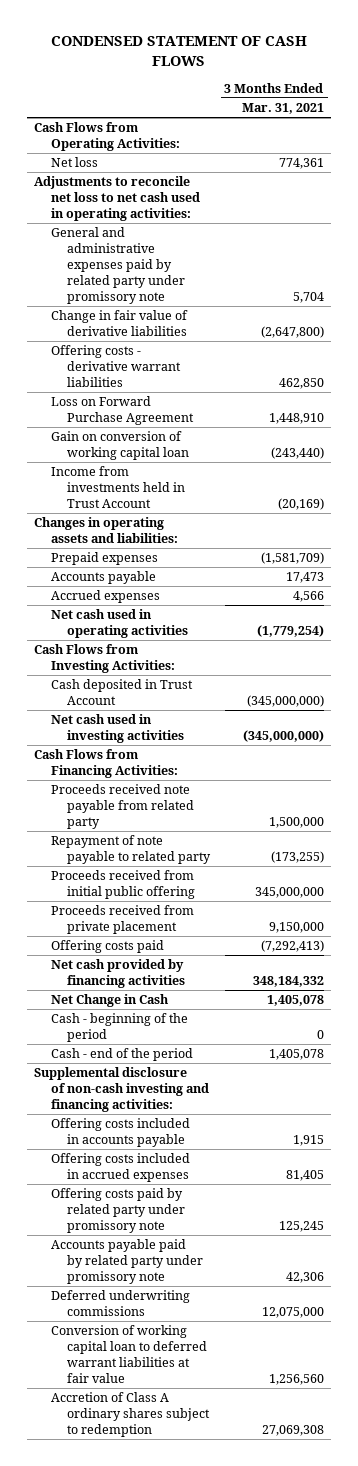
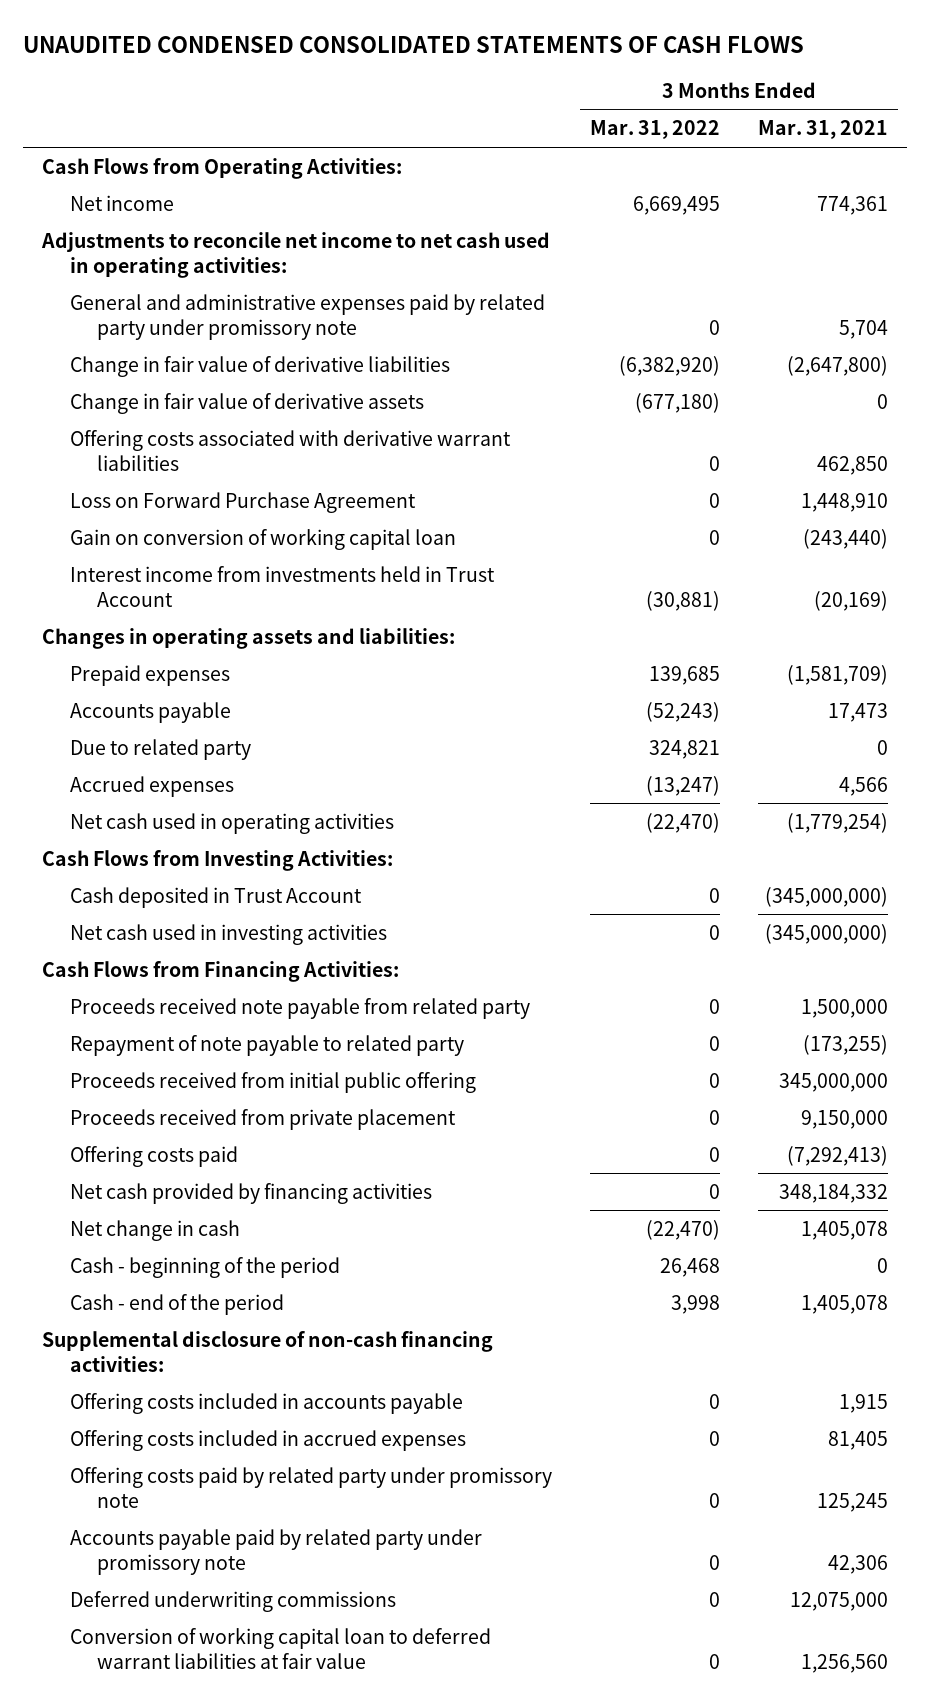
[51,36,308,66] CONDENSED STATEMENT OF CASH FLOWS -> [22,35,804,53] UNAUDITED CONDENSED CONSOLIDATED STATEMENTS OF CASH FLOWS
none -> [589,120,720,140] Mar. 31, 2022
[50,157,98,168] Net loss -> [69,194,174,211] Net income
[34,176,200,222] Adjustments to reconcile net loss to net cash used in operating activities: -> [40,231,550,278] Adjustments to reconcile net income to net cash used in operating activities:
none -> [69,392,424,414] Change in fair value of derivative assets
[50,345,182,388] Offering costs - derivative warrant liabilities -> [69,429,511,471] Offering costs associated with derivative warrant liabilities
[50,466,186,509] Income from investments held in Trust Account -> [69,565,495,607] Interest income from investments held in Trust Account
none -> [69,738,251,760] Due to related party
[50,994,169,1008] Net Change in Cash -> [69,1219,240,1241] Net change in cash
[34,1067,209,1113] Supplemental disclosure of non-cash investing and financing activities: -> [41,1330,493,1372] Supplemental disclosure of non-cash financing activities:
[50,1392,211,1438] Accretion of Class A ordinary shares subject to redemption -> none

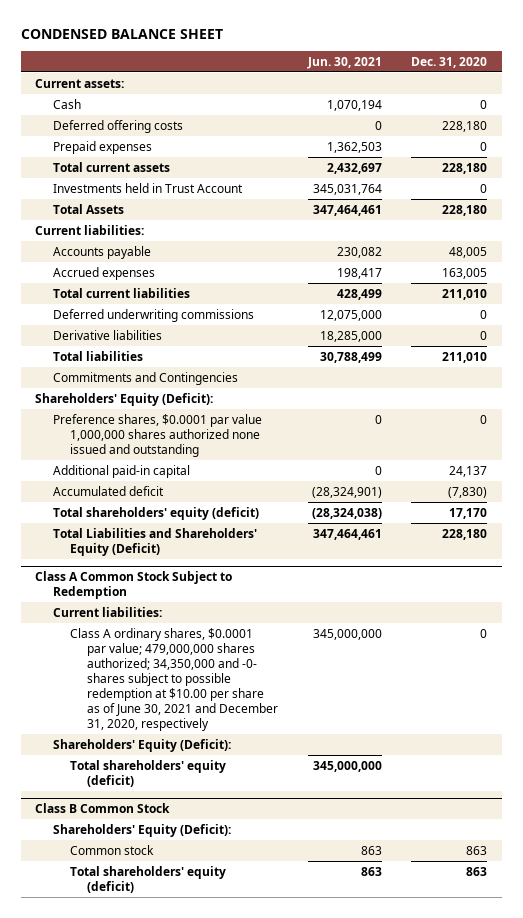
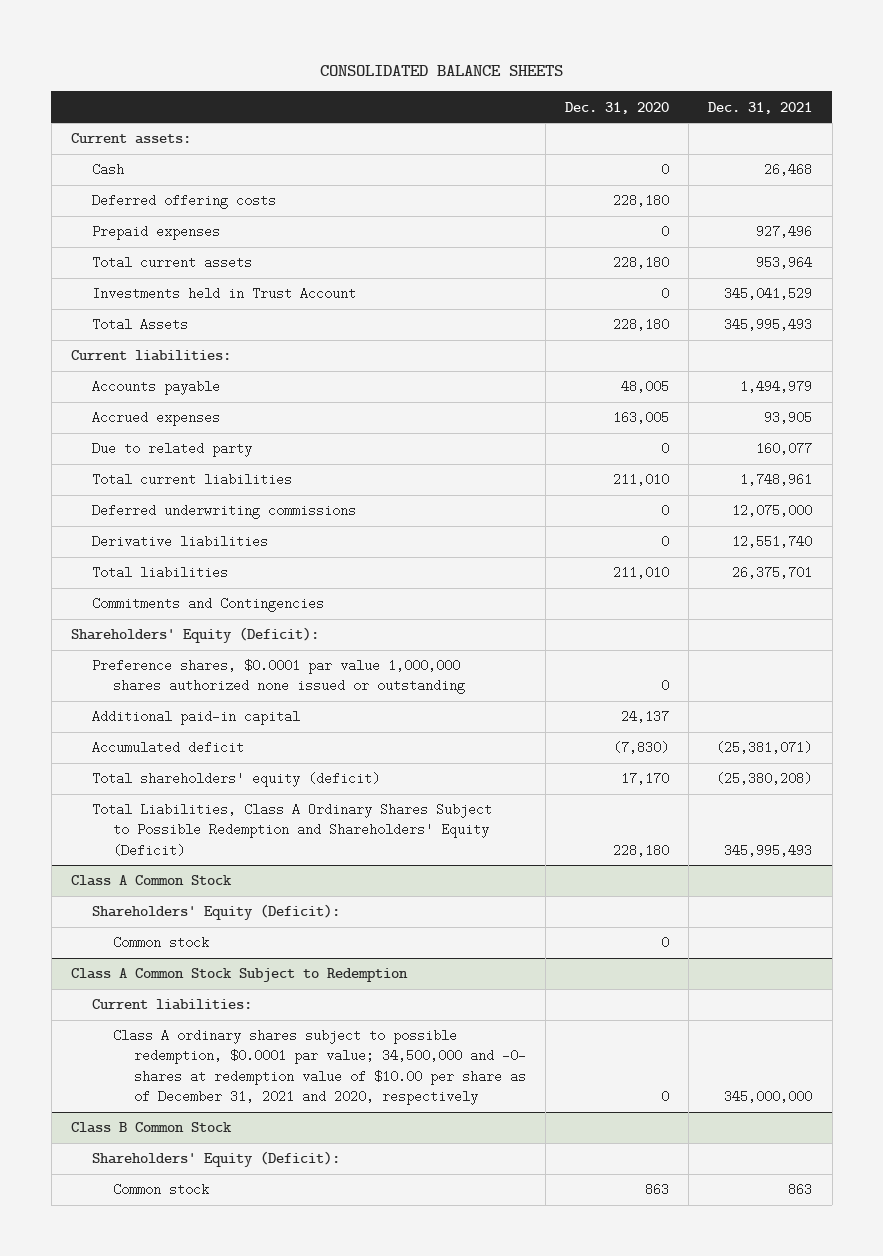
[20,29,223,40] CONDENSED BALANCE SHEET -> [319,64,563,76] CONSOLIDATED BALANCE SHEETS
[306,56,382,69] Jun. 30, 2021 -> none
none -> [708,101,813,114] Dec. 31, 2021
none -> [92,442,253,458] Due to related party
[52,413,262,457] Preference shares, $0.0001 par value 1,000,000 shares authorized none issued and outstanding -> [92,659,465,695] Preference shares, $0.0001 par value 1,000,000 shares authorized none issued or outstanding
[52,527,257,556] Total Liabilities and Shareholders' Equity (Deficit) -> [92,803,493,857] Total Liabilities, Class A Ordinary Shares Subject to Possible Redemption and Shareholders' Equity (Deficit)
none -> [71,875,233,887] Class A Common Stock
none -> [92,904,341,921] Shareholders' Equity (Deficit):
none -> [112,936,209,950] Common stock
[52,738,231,752] Shareholders' Equity (Deficit): -> none
[70,759,227,787] Total shareholders' equity (deficit) -> none
[70,627,279,731] Class A ordinary shares, $0.0001 par value; 479,000,000 shares authorized; 34,350,000 and -0- shares subject to possible redemption at $10.00 per share as of June 30, 2021 and December 31, 2020, respectively -> [112,1029,526,1106] Class A ordinary shares subject to possible redemption, $0.0001 par value; 34,500,000 and -0- shares at redemption value of $10.00 per share as of December 31, 2021 and 2020, respectively
[70,865,227,893] Total shareholders' equity (deficit) -> none

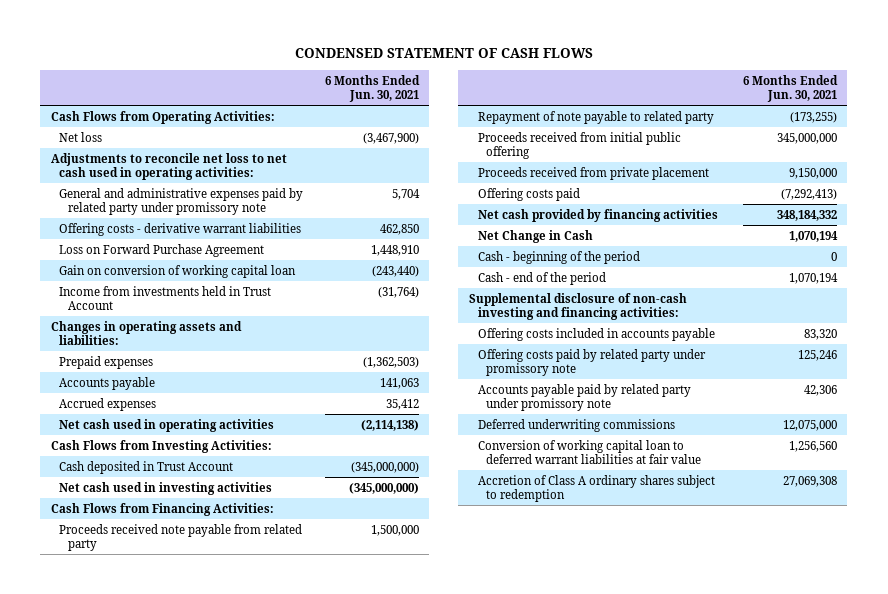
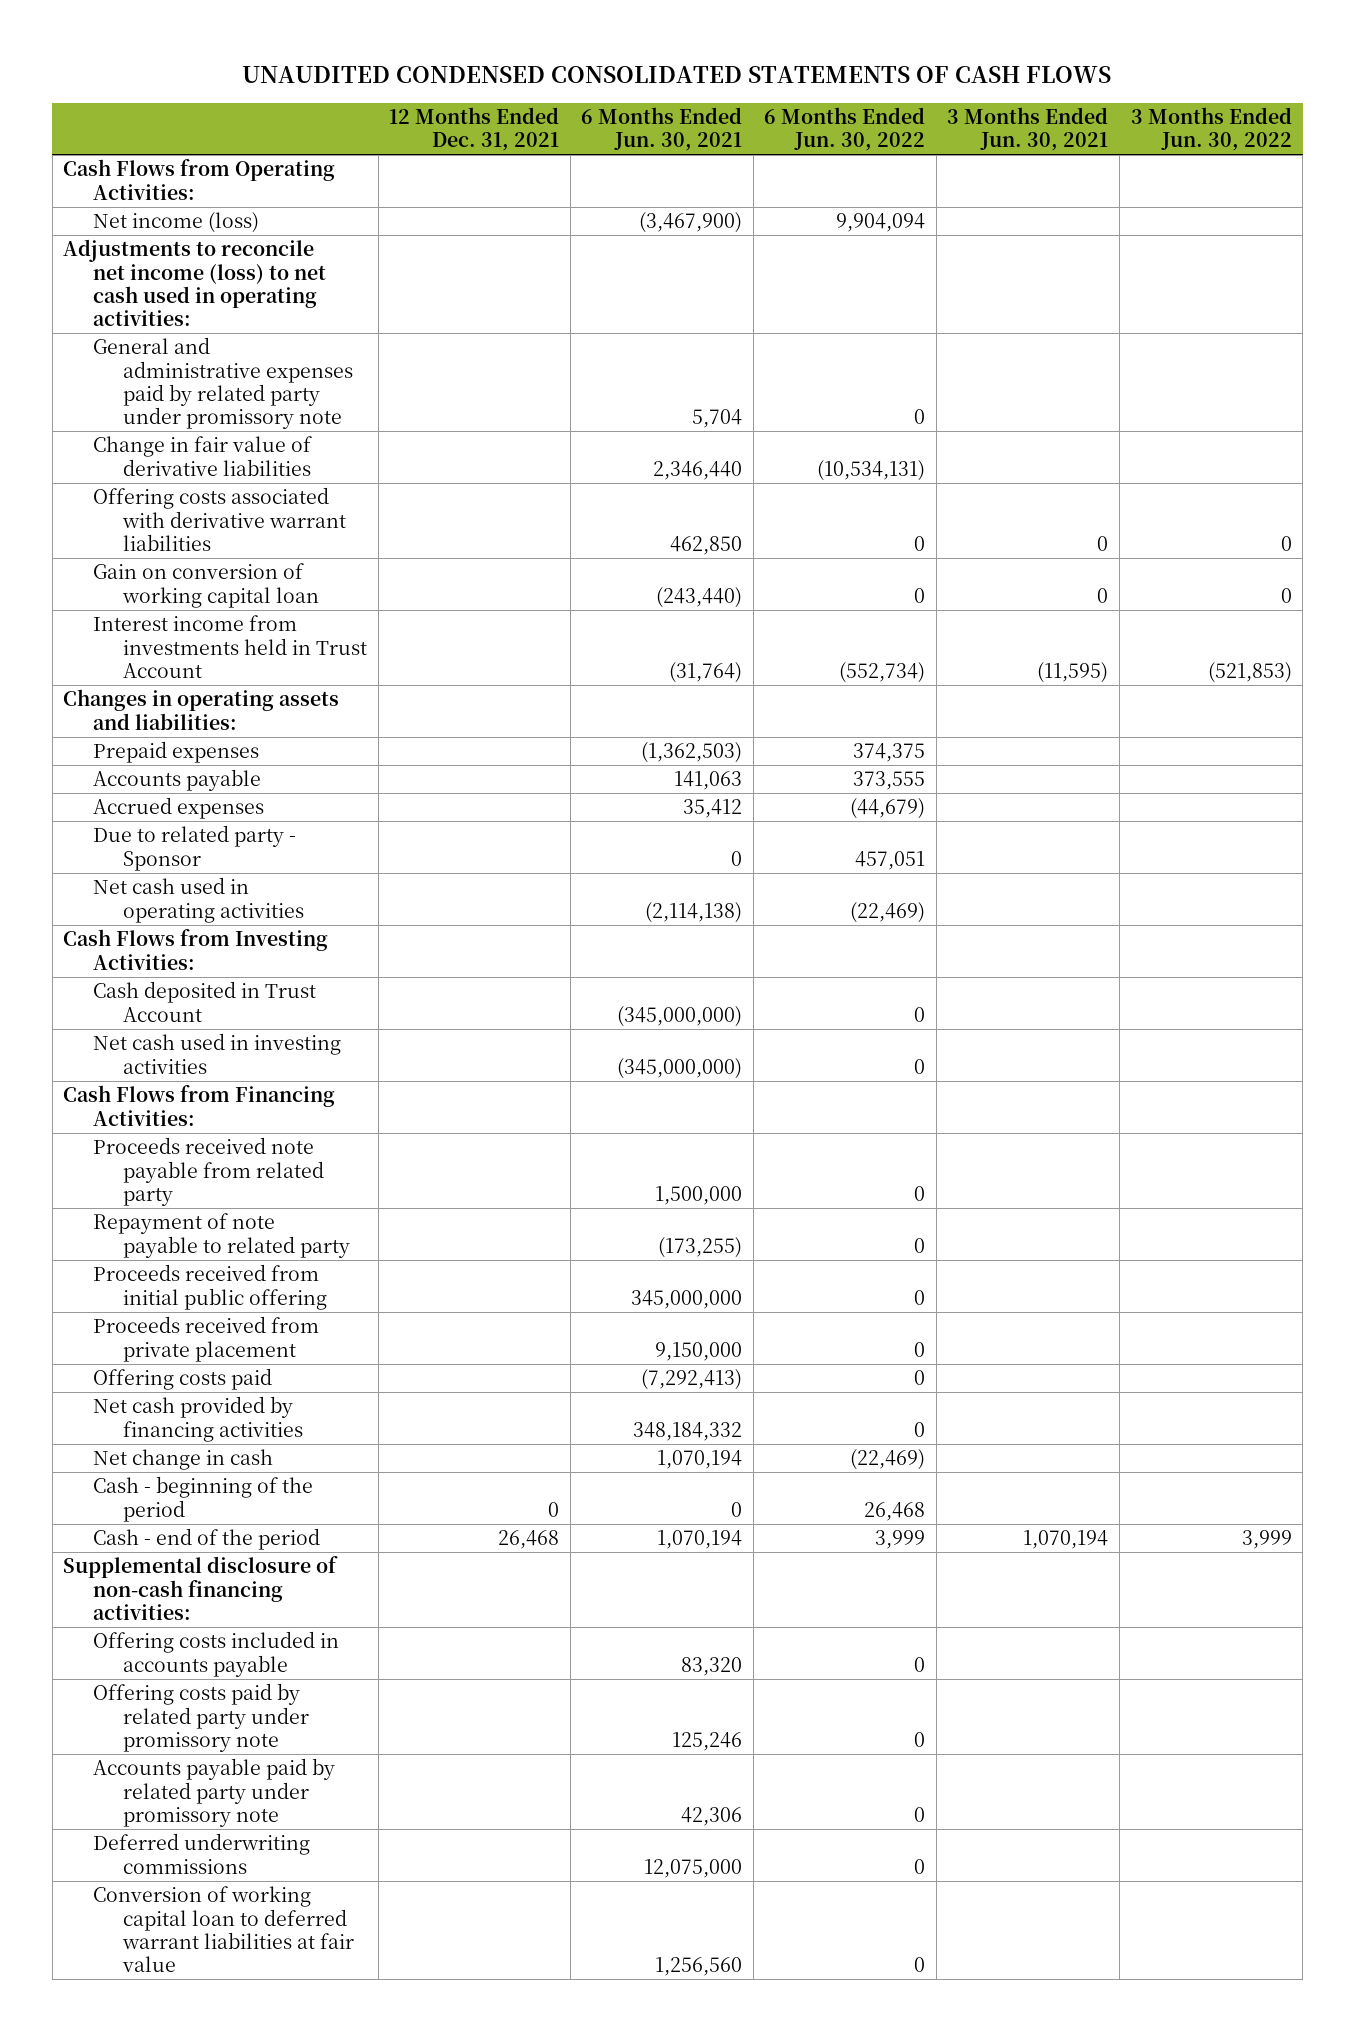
[294,48,593,59] CONDENSED STATEMENT OF CASH FLOWS -> [242,65,1112,83] UNAUDITED CONDENSED CONSOLIDATED STATEMENTS OF CASH FLOWS
none -> [389,107,560,152] 12 Months Ended Dec. 31, 2021
none -> [764,107,926,152] 6 Months Ended Jun. 30, 2022
none -> [947,107,1109,152] 3 Months Ended Jun. 30, 2021
none -> [1130,107,1292,152] 3 Months Ended Jun. 30, 2022
[59,131,103,142] Net loss -> [93,212,260,234] Net income (loss)
[50,152,287,180] Adjustments to reconcile net loss to net cash used in operating activities: -> [63,239,327,327] Adjustments to reconcile net income (loss) to net cash used in operating activities:
[59,243,265,257] Loss on Forward Purchase Agreement -> none
none -> [93,436,313,476] Change in fair value of derivative liabilities
[59,222,302,236] Offering costs - derivative warrant liabilities -> [93,487,347,551] Offering costs associated with derivative warrant liabilities
[59,285,272,310] Income from investments held in Trust Account -> [93,615,368,678] Interest income from investments held in Trust Account
none -> [93,825,297,871] Due to related party - Sponsor
[477,229,593,243] Net Change in Cash -> [93,1449,274,1471] Net change in cash
[469,292,688,320] Supplemental disclosure of non-cash investing and financing activities: -> [63,1556,339,1620] Supplemental disclosure of non-cash financing activities:
[477,474,715,502] Accretion of Class A ordinary shares subject to redemption -> none

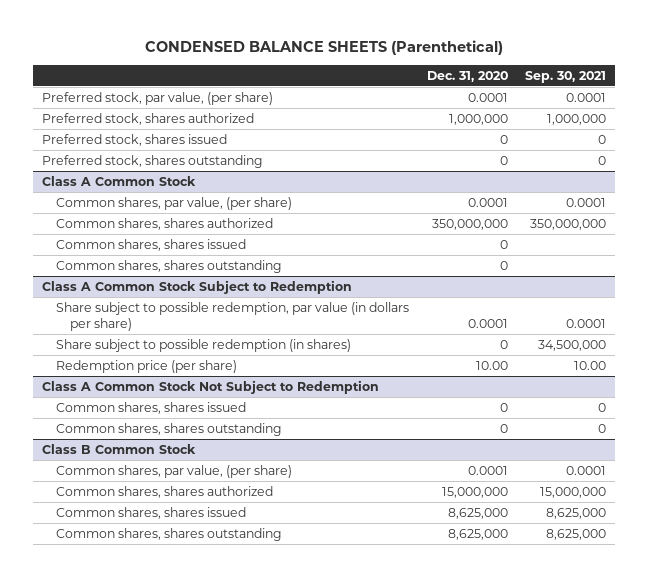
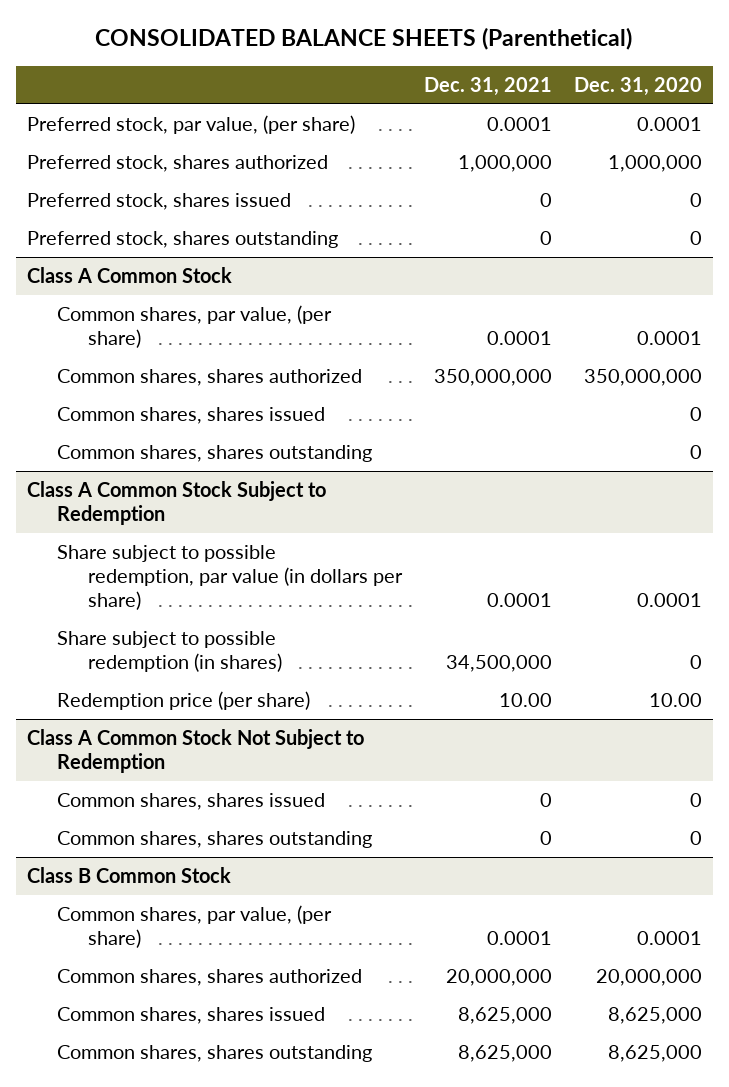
[144,40,503,56] CONDENSED BALANCE SHEETS (Parenthetical) -> [95,27,633,51] CONSOLIDATED BALANCE SHEETS (Parenthetical)
[525,70,607,83] Sep. 30, 2021 -> none
none -> [423,76,552,96] Dec. 31, 2021
[441,486,508,498] 15,000,000 -> [595,968,702,986] 20,000,000

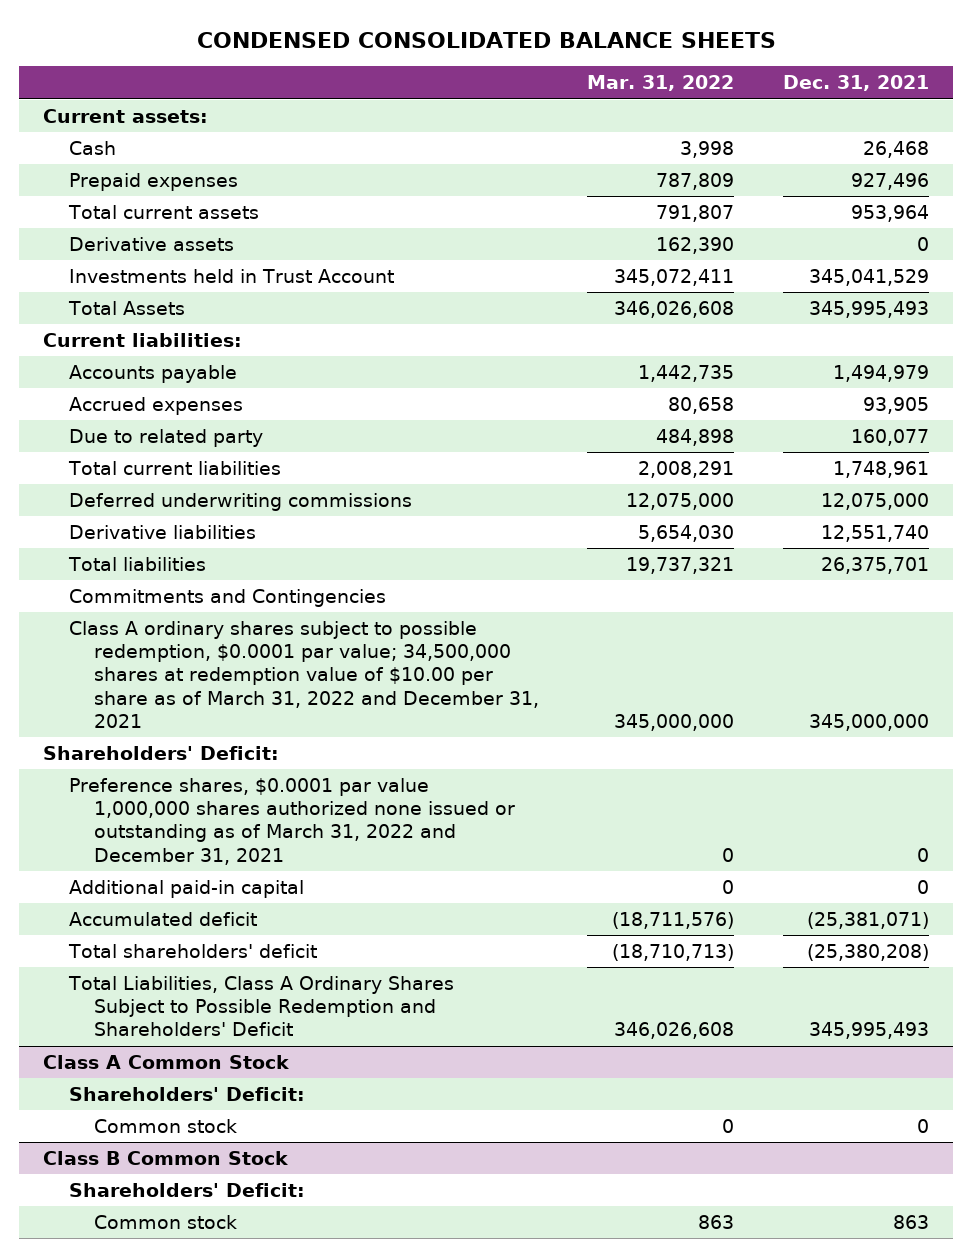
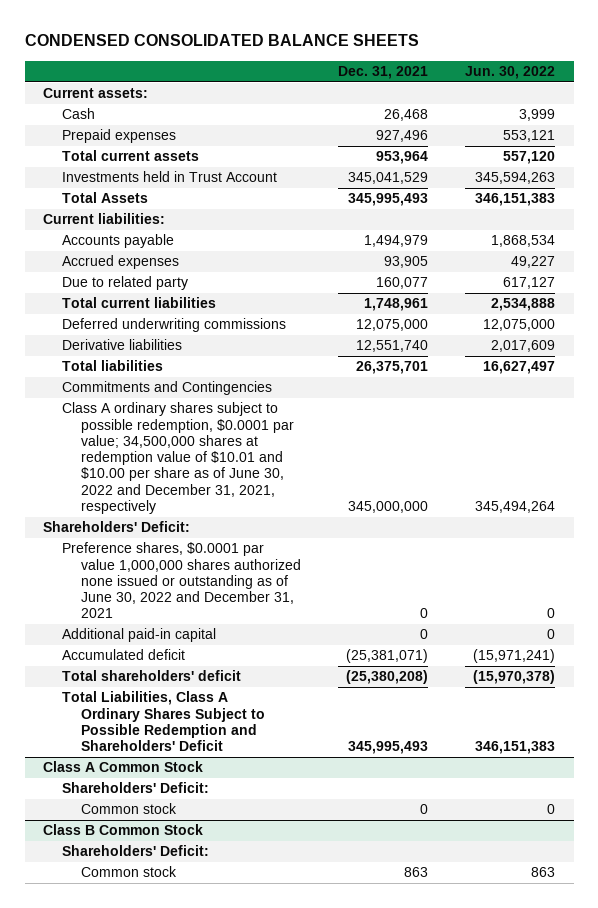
[587,75,735,92] Mar. 31, 2022 -> none
none -> [464,65,555,79] Jun. 30, 2022
[68,236,234,251] Derivative assets -> none
[68,620,539,728] Class A ordinary shares subject to possible redemption, $0.0001 par value; 34,500,000 shares at redemption value of $10.00 per share as of March 31, 2022 and December 31, 2021 -> [61,402,294,515] Class A ordinary shares subject to possible redemption, $0.0001 par value; 34,500,000 shares at redemption value of $10.01 and $10.00 per share as of June 30, 2022 and December 31, 2021, respectively
[68,777,515,865] Preference shares, $0.0001 par value 1,000,000 shares authorized none issued or outstanding as of March 31, 2022 and December 31, 2021 -> [61,542,301,619] Preference shares, $0.0001 par value 1,000,000 shares authorized none issued or outstanding as of June 30, 2022 and December 31, 2021

